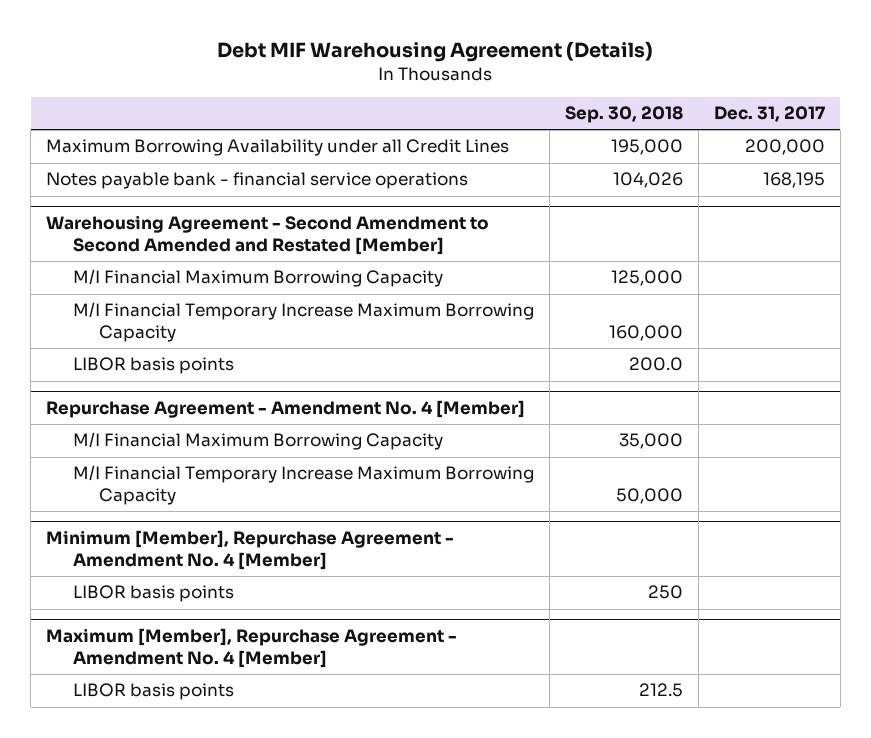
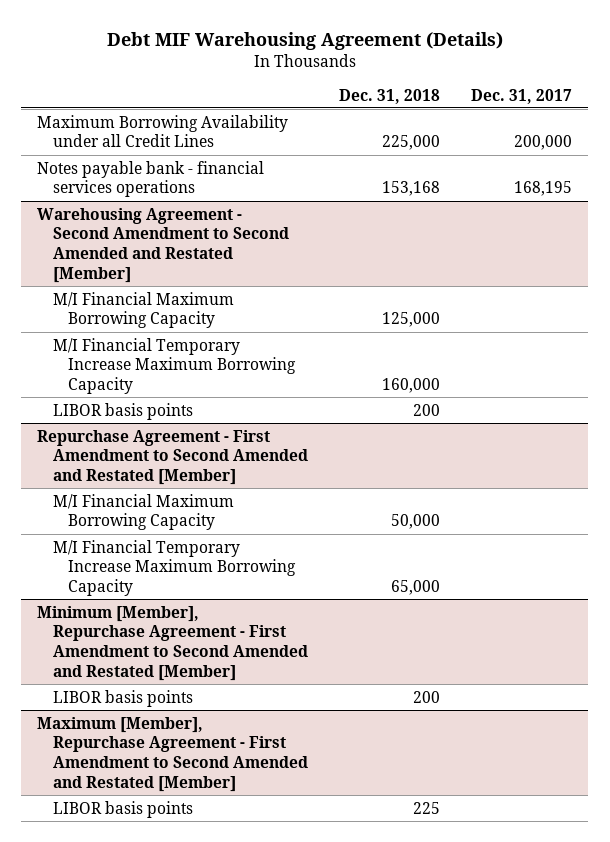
[564,106,683,124] Sep. 30, 2018 -> none
none -> [339,88,441,104] Dec. 31, 2018
[46,172,469,190] Notes payable bank - financial service operations -> [37,160,265,198] Notes payable bank - financial services operations
[46,400,526,419] Repurchase Agreement - Amendment No. 4 [Member] -> none
[72,432,443,451] M/I Financial Maximum Borrowing Capacity -> none
[72,465,534,505] M/I Financial Temporary Increase Maximum Borrowing Capacity -> none
[46,530,455,570] Minimum [Member], Repurchase Agreement - Amendment No. 4 [Member] -> none
[72,585,234,603] LIBOR basis points -> none
[46,628,458,668] Maximum [Member], Repurchase Agreement - Amendment No. 4 [Member] -> none
[72,683,234,701] LIBOR basis points -> none
none -> [37,429,308,485] Repurchase Agreement - First Amendment to Second Amended and Restated [Member]
none -> [52,493,234,531] M/I Financial Maximum Borrowing Capacity
none -> [52,539,297,596] M/I Financial Temporary Increase Maximum Borrowing Capacity
none -> [37,605,308,681] Minimum [Member], Repurchase Agreement - First Amendment to Second Amended and Restated [Member]
none -> [52,689,193,707] LIBOR basis points
none -> [37,716,308,792] Maximum [Member], Repurchase Agreement - First Amendment to Second Amended and Restated [Member]
none -> [52,800,193,818] LIBOR basis points

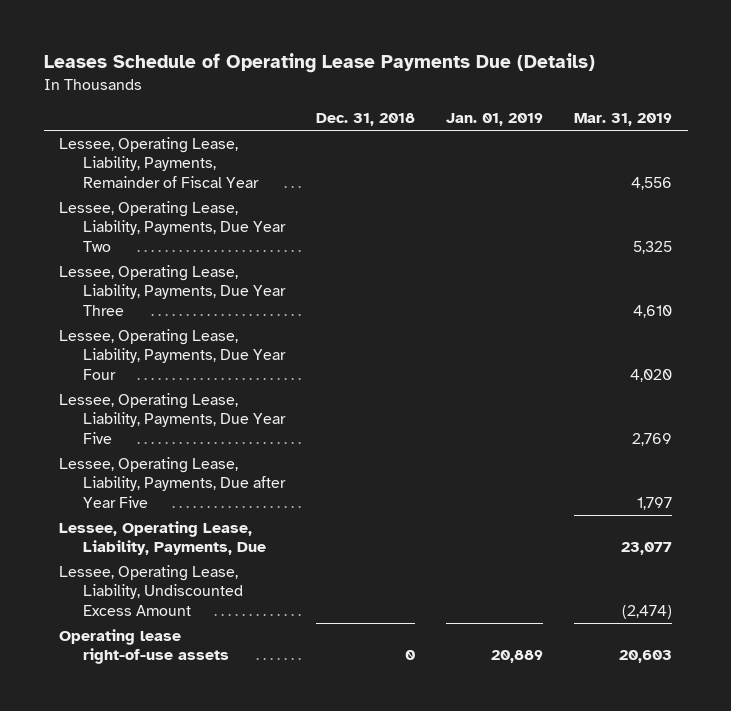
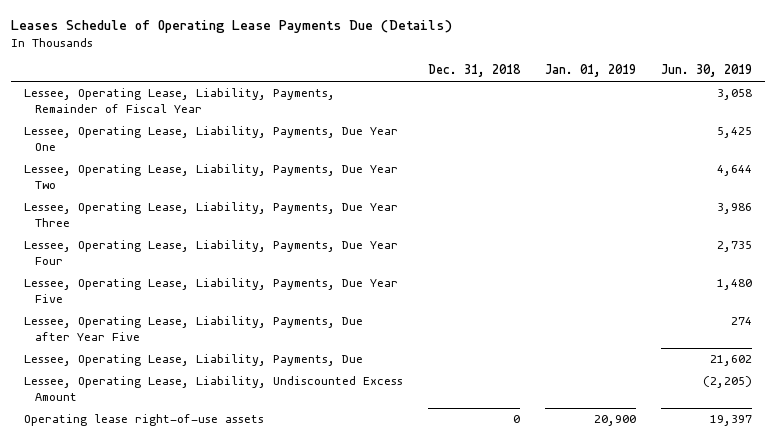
[574,113,673,127] Mar. 31, 2019 -> none
none -> [661,64,753,78] Jun. 30, 2019
none -> [23,126,398,152] Lessee, Operating Lease, Liability, Payments, Due Year One
[491,650,544,664] 20,889 -> [594,415,637,427] 20,900

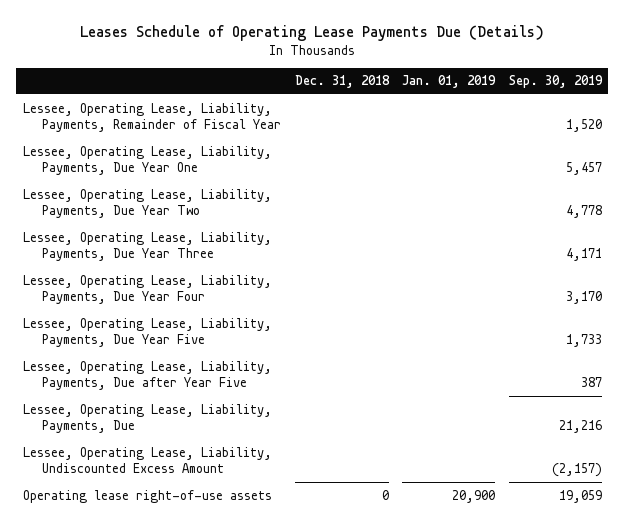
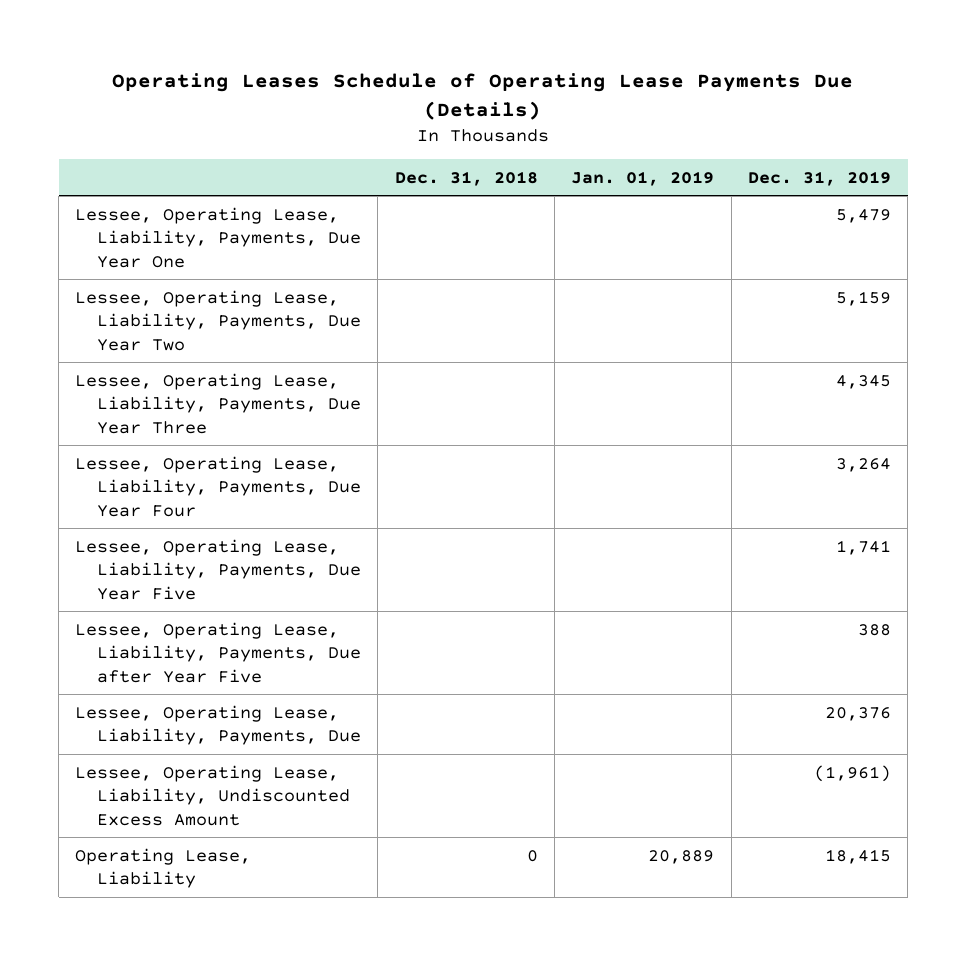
[80,24,545,41] Leases Schedule of Operating Lease Payments Due (Details) -> [112,73,854,120] Operating Leases Schedule of Operating Lease Payments Due (Details)
[508,75,603,89] Sep. 30, 2019 -> none
none -> [748,170,892,186] Dec. 31, 2019
[23,102,281,133] Lessee, Operating Lease, Liability, Payments, Remainder of Fiscal Year -> none
[23,489,273,503] Operating lease right-of-use assets -> none
none -> [75,847,252,889] Operating Lease, Liability

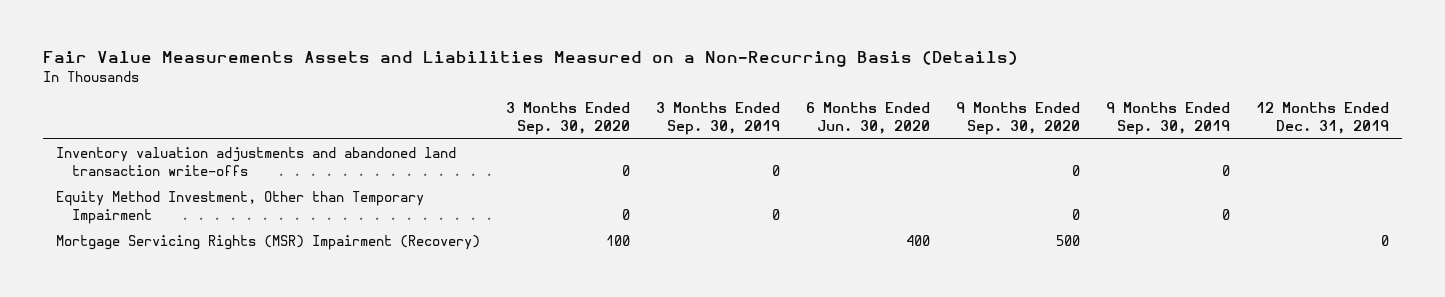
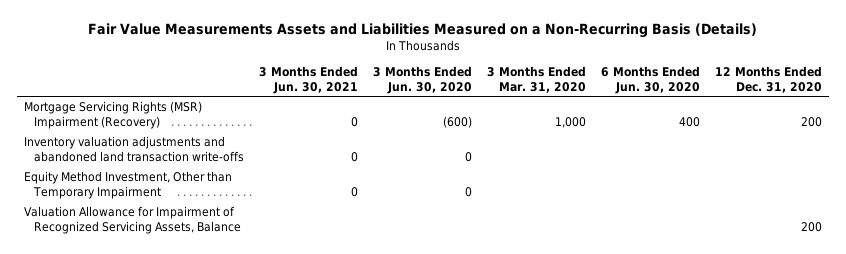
[505,102,630,135] 3 Months Ended Sep. 30, 2020 -> none
[655,102,780,135] 3 Months Ended Sep. 30, 2019 -> none
[956,102,1081,135] 9 Months Ended Sep. 30, 2020 -> none
[1106,102,1231,135] 9 Months Ended Sep. 30, 2019 -> none
[1256,102,1390,134] 12 Months Ended Dec. 31, 2019 -> none
none -> [258,65,358,94] 3 Months Ended Jun. 30, 2021
none -> [372,65,472,94] 3 Months Ended Jun. 30, 2020
none -> [486,65,586,93] 3 Months Ended Mar. 31, 2020
none -> [714,65,822,93] 12 Months Ended Dec. 31, 2020
[55,235,480,251] Mortgage Servicing Rights (MSR) Impairment (Recovery) -> [23,101,202,129] Mortgage Servicing Rights (MSR) Impairment (Recovery)
none -> [23,206,242,234] Valuation Allowance for Impairment of Recognized Servicing Assets, Balance

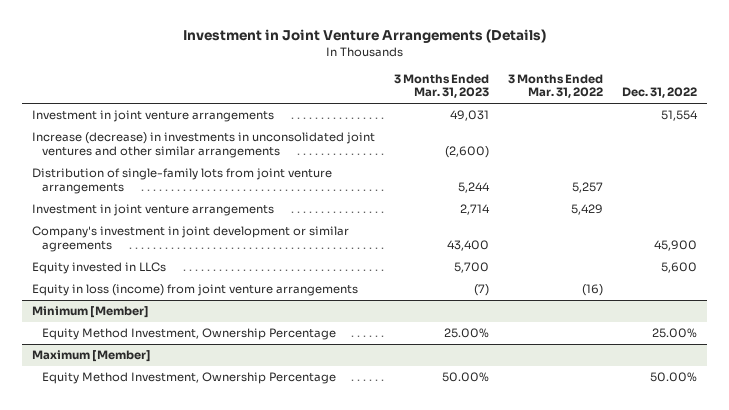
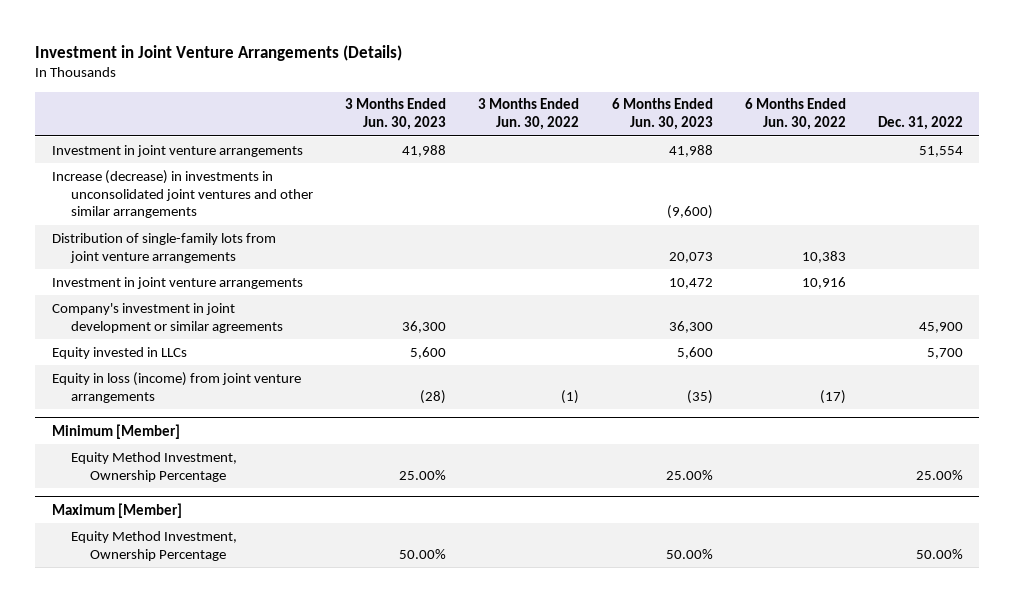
[394,73,490,99] 3 Months Ended Mar. 31, 2023 -> none
[508,73,604,99] 3 Months Ended Mar. 31, 2022 -> none
none -> [345,98,447,131] 3 Months Ended Jun. 30, 2023
none -> [478,98,580,131] 3 Months Ended Jun. 30, 2022
none -> [611,98,713,131] 6 Months Ended Jun. 30, 2023
none -> [744,98,846,131] 6 Months Ended Jun. 30, 2022
[661,262,698,274] 5,600 -> [927,347,964,359] 5,700

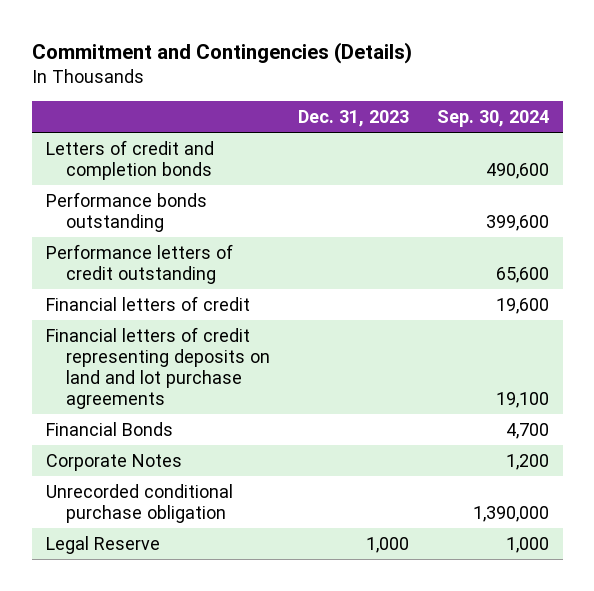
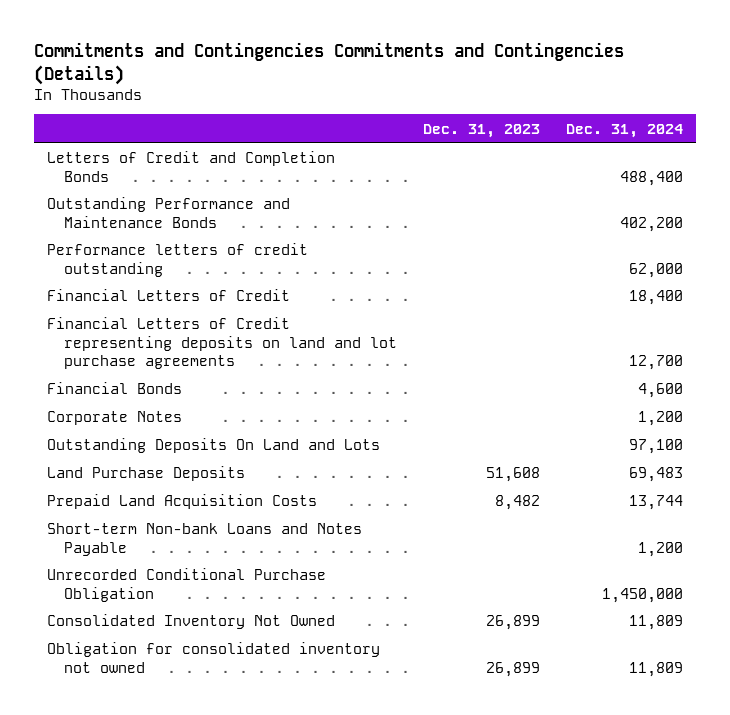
[31,42,412,65] Commitment and Contingencies (Details) -> [34,41,625,85] Commitments and Contingencies Commitments and Contingencies (Details)
[436,109,549,127] Sep. 30, 2024 -> none
none -> [565,123,683,138] Dec. 31, 2024
[45,139,214,180] Letters of credit and completion bonds -> [47,151,336,182] Letters of Credit and Completion Bonds
[45,191,207,232] Performance bonds outstanding -> [47,197,291,228] Outstanding Performance and Maintenance Bonds
[45,295,250,311] Financial letters of credit -> [47,289,291,302] Financial Letters of Credit
[45,326,271,409] Financial letters of credit representing deposits on land and lot purchase agreements -> [47,317,398,369] Financial Letters of Credit representing deposits on land and lot purchase agreements
[45,535,160,554] Legal Reserve -> none
none -> [47,438,381,454] Outstanding Deposits On Land and Lots
none -> [47,466,246,482] Land Purchase Deposits
none -> [47,494,318,510] Prepaid Land Acquisition Costs
none -> [47,523,363,556] Short-term Non-bank Loans and Notes Payable
[45,483,233,523] Unrecorded conditional purchase obligation -> [47,568,327,602] Unrecorded Conditional Purchase Obligation
none -> [47,614,336,630] Consolidated Inventory Not Owned
none -> [47,642,381,673] Obligation for consolidated inventory not owned

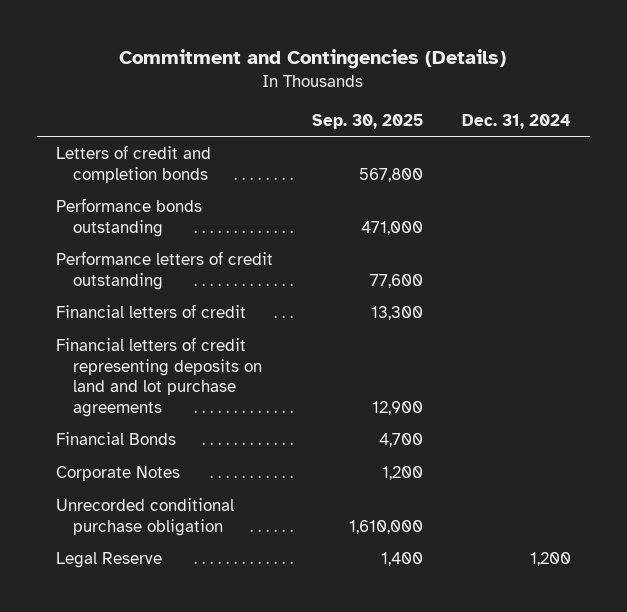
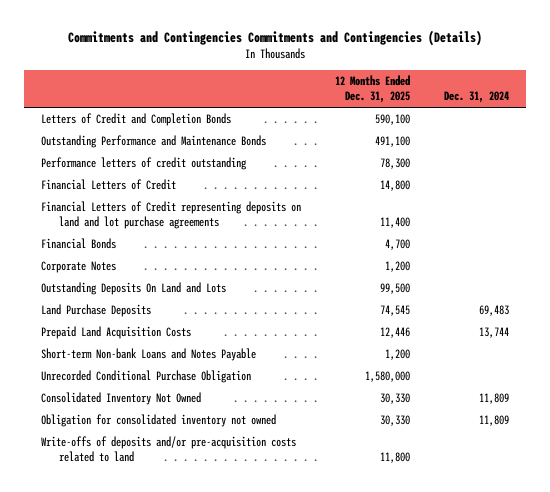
[119,48,507,69] Commitment and Contingencies (Details) -> [67,30,482,47] Commitments and Contingencies Commitments and Contingencies (Details)
[311,113,423,129] Sep. 30, 2025 -> none
none -> [334,75,410,104] 12 Months Ended Dec. 31, 2025
[56,145,212,183] Letters of credit and completion bonds -> [40,113,231,127] Letters of Credit and Completion Bonds
[56,198,203,237] Performance bonds outstanding -> [40,135,266,149] Outstanding Performance and Maintenance Bonds
[56,304,247,319] Financial letters of credit -> [40,179,176,191] Financial Letters of Credit
[56,337,263,418] Financial letters of credit representing deposits on land and lot purchase agreements -> [40,201,301,230] Financial Letters of Credit representing deposits on land and lot purchase agreements
[56,552,163,569] Legal Reserve -> none
none -> [40,282,226,296] Outstanding Deposits On Land and Lots
none -> [40,304,151,318] Land Purchase Deposits
none -> [40,326,191,340] Prepaid Land Acquisition Costs
none -> [40,348,256,362] Short-term Non-bank Loans and Notes Payable
[56,498,235,536] Unrecorded conditional purchase obligation -> [40,370,251,384] Unrecorded Conditional Purchase Obligation
none -> [40,392,201,406] Consolidated Inventory Not Owned
none -> [40,414,276,428] Obligation for consolidated inventory not owned
none -> [40,436,296,463] Write-offs of deposits and/or pre-acquisition costs related to land

